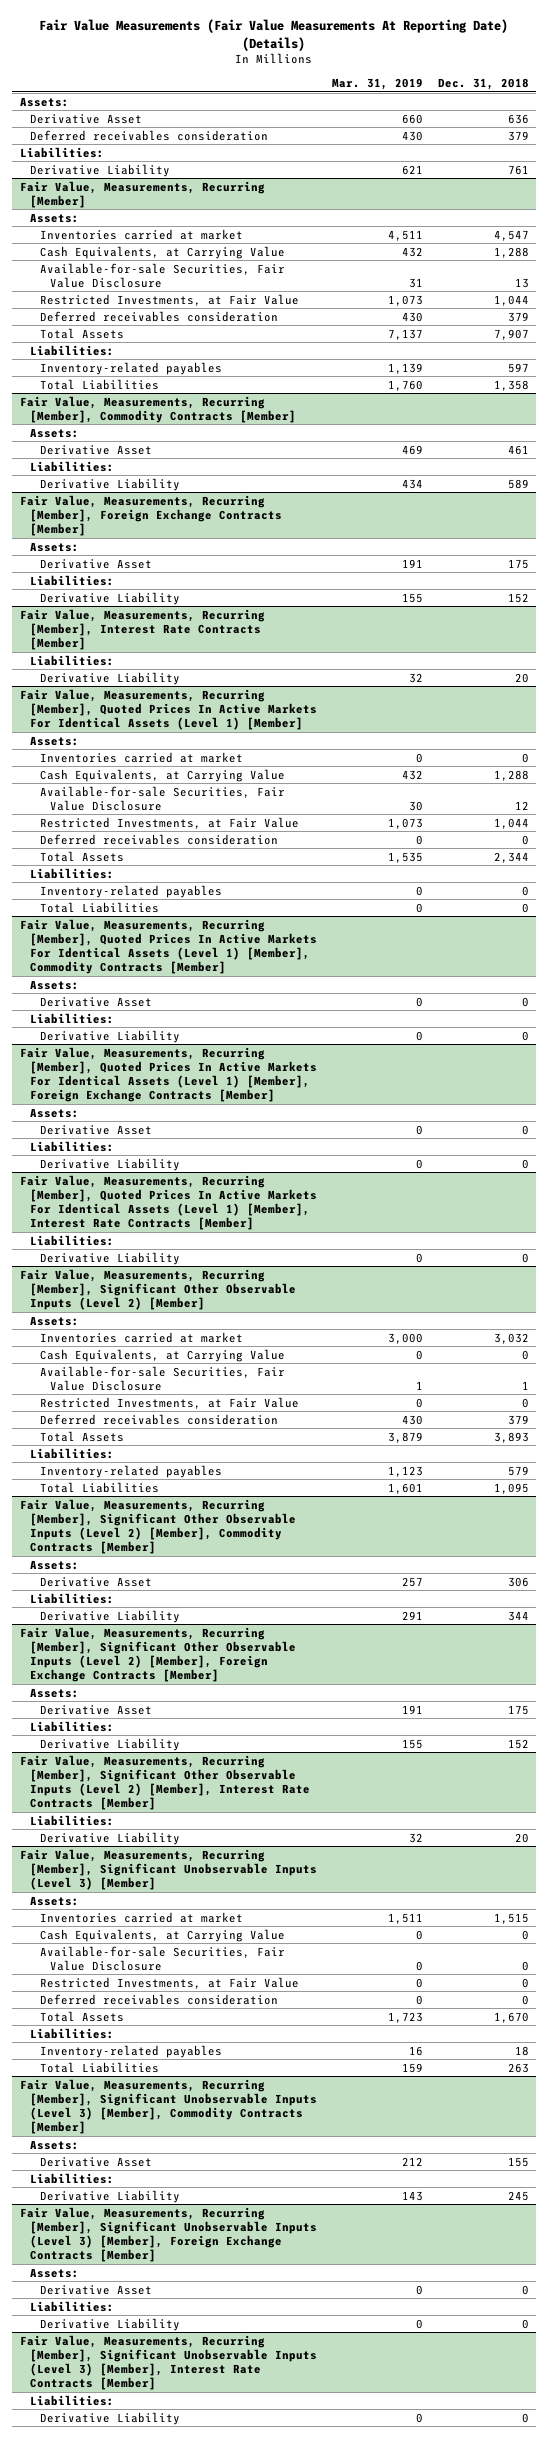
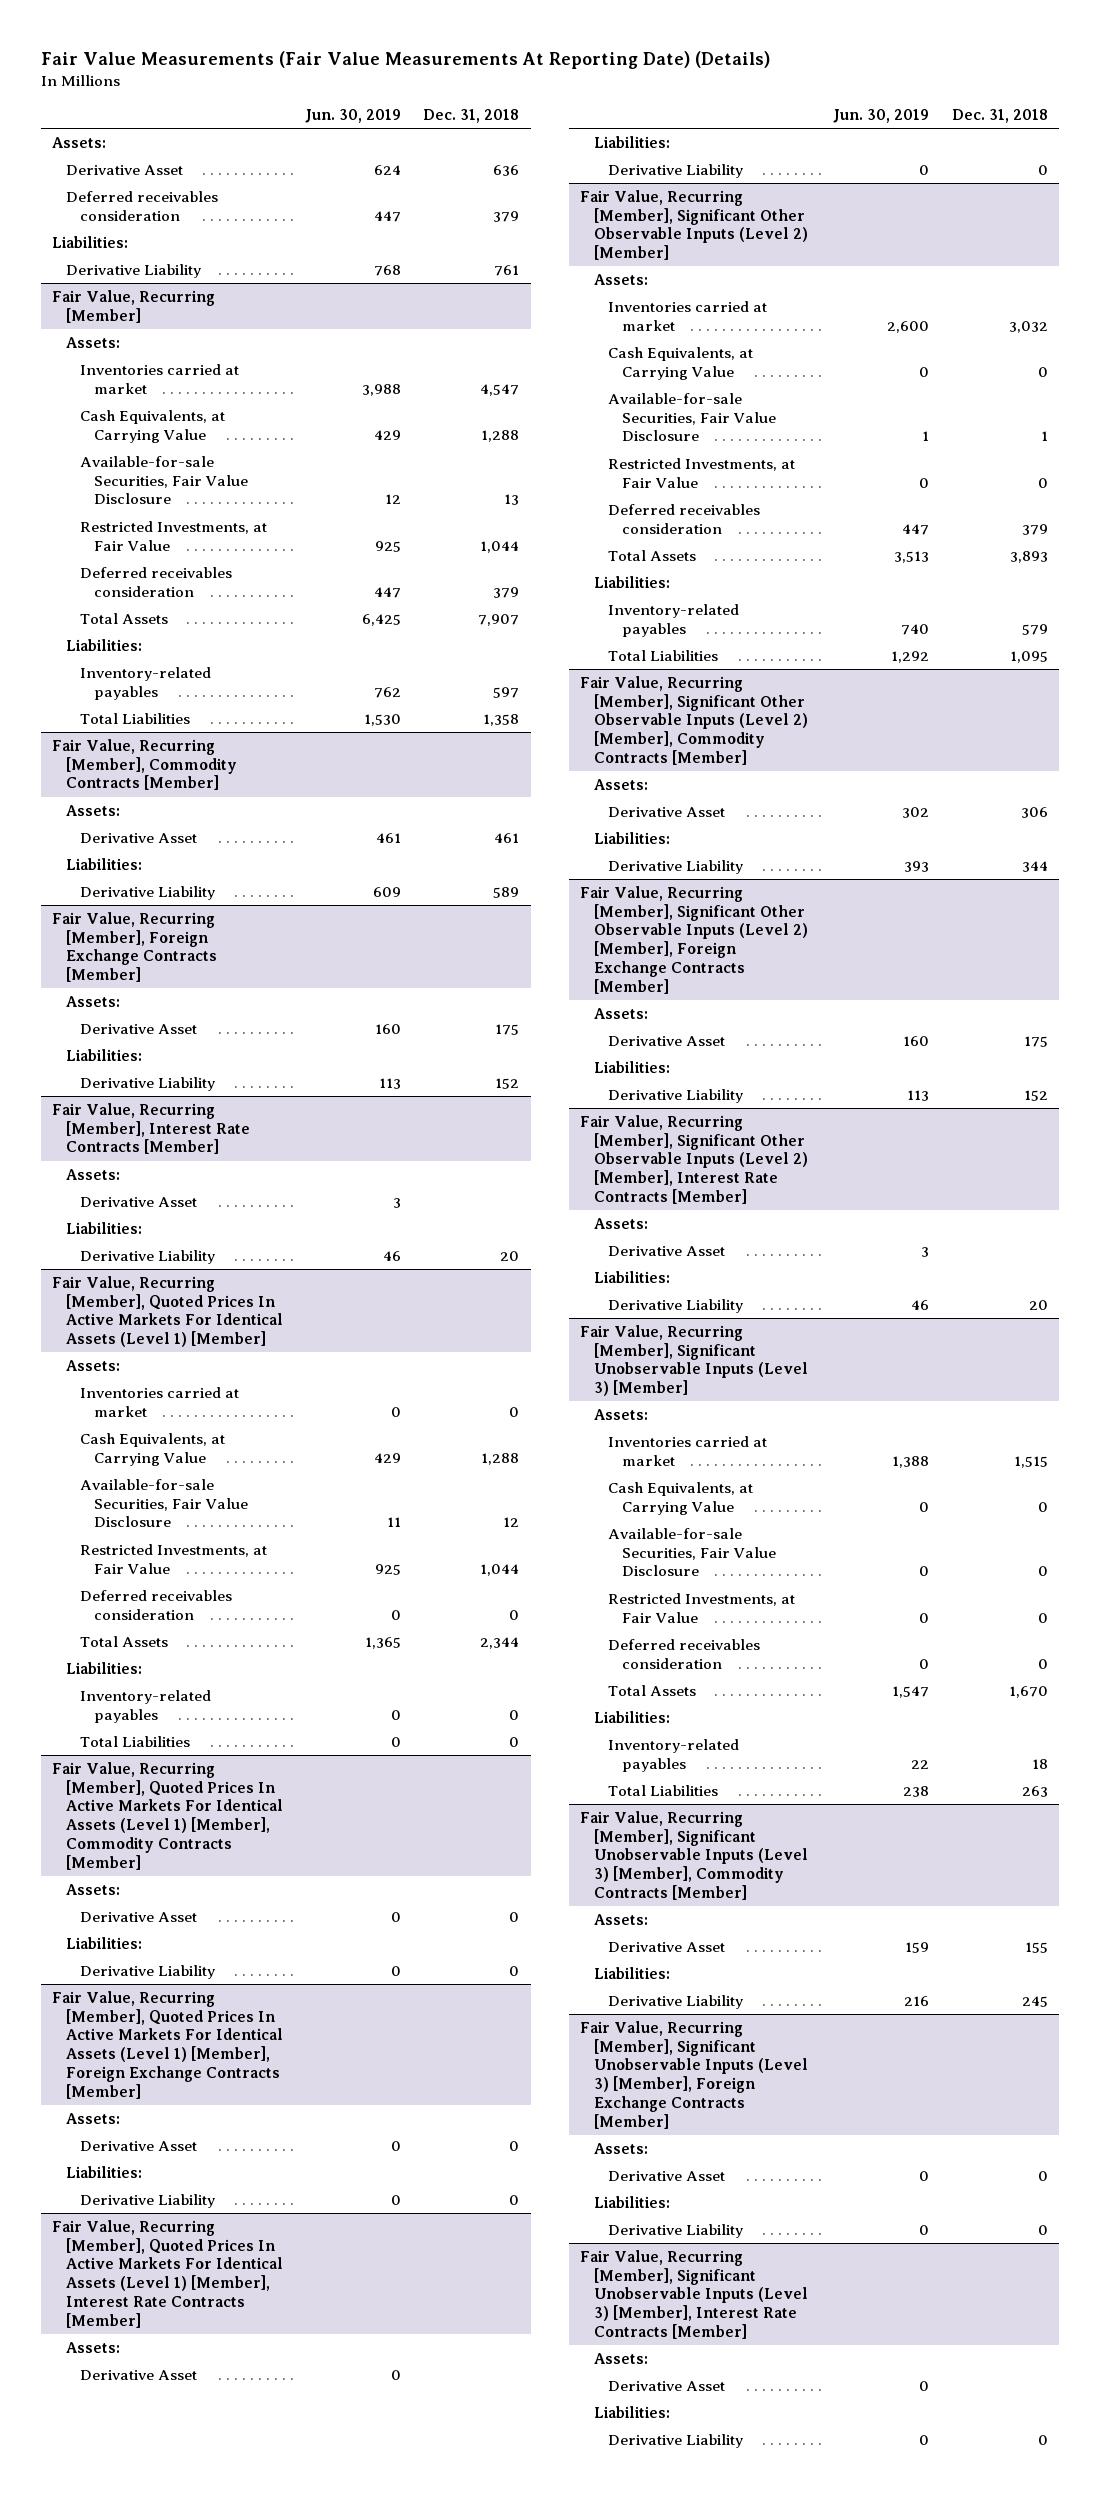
[331,78,423,91] Mar. 31, 2019 -> none
none -> [305,109,402,124] Jun. 30, 2019
[19,180,265,208] Fair Value, Measurements, Recurring [Member] -> [51,289,215,323] Fair Value, Recurring [Member]
[19,395,296,423] Fair Value, Measurements, Recurring [Member], Commodity Contracts [Member] -> [51,738,237,791] Fair Value, Recurring [Member], Commodity Contracts [Member]
[19,494,282,537] Fair Value, Measurements, Recurring [Member], Foreign Exchange Contracts [Member] -> [51,911,217,983] Fair Value, Recurring [Member], Foreign Exchange Contracts [Member]
[19,608,265,651] Fair Value, Measurements, Recurring [Member], Interest Rate Contracts [Member] -> [51,1102,250,1155] Fair Value, Recurring [Member], Interest Rate Contracts [Member]
none -> [65,1168,120,1180] Assets:
none -> [79,1196,197,1207] Derivative Asset
[19,688,317,731] Fair Value, Measurements, Recurring [Member], Quoted Prices In Active Markets For Identical Assets (Level 1) [Member] -> [51,1275,283,1348] Fair Value, Recurring [Member], Quoted Prices In Active Markets For Identical Assets (Level 1) [Member]
[19,918,317,975] Fair Value, Measurements, Recurring [Member], Quoted Prices In Active Markets For Identical Assets (Level 1) [Member], Commodity Contracts [Member] -> [51,1761,283,1870] Fair Value, Recurring [Member], Quoted Prices In Active Markets For Identical Assets (Level 1) [Member], Commodity Contracts [Member]
[19,1046,317,1103] Fair Value, Measurements, Recurring [Member], Quoted Prices In Active Markets For Identical Assets (Level 1) [Member], Foreign Exchange Contracts [Member] -> [51,1990,283,2099] Fair Value, Recurring [Member], Quoted Prices In Active Markets For Identical Assets (Level 1) [Member], Foreign Exchange Contracts [Member]
[19,1174,317,1231] Fair Value, Measurements, Recurring [Member], Quoted Prices In Active Markets For Identical Assets (Level 1) [Member], Interest Rate Contracts [Member] -> [51,2219,283,2328] Fair Value, Recurring [Member], Quoted Prices In Active Markets For Identical Assets (Level 1) [Member], Interest Rate Contracts [Member]
none -> [65,2341,120,2353] Assets:
none -> [79,2369,197,2380] Derivative Asset
[19,1268,296,1311] Fair Value, Measurements, Recurring [Member], Significant Other Observable Inputs (Level 2) [Member] -> [580,189,809,261] Fair Value, Recurring [Member], Significant Other Observable Inputs (Level 2) [Member]
[19,1498,296,1555] Fair Value, Measurements, Recurring [Member], Significant Other Observable Inputs (Level 2) [Member], Commodity Contracts [Member] -> [580,675,809,765] Fair Value, Recurring [Member], Significant Other Observable Inputs (Level 2) [Member], Commodity Contracts [Member]
[19,1626,296,1683] Fair Value, Measurements, Recurring [Member], Significant Other Observable Inputs (Level 2) [Member], Foreign Exchange Contracts [Member] -> [580,885,809,994] Fair Value, Recurring [Member], Significant Other Observable Inputs (Level 2) [Member], Foreign Exchange Contracts [Member]
[19,1754,310,1811] Fair Value, Measurements, Recurring [Member], Significant Other Observable Inputs (Level 2) [Member], Interest Rate Contracts [Member] -> [580,1114,809,1204] Fair Value, Recurring [Member], Significant Other Observable Inputs (Level 2) [Member], Interest Rate Contracts [Member]
none -> [594,1217,649,1229] Assets:
none -> [608,1245,726,1256] Derivative Asset
[19,1848,317,1891] Fair Value, Measurements, Recurring [Member], Significant Unobservable Inputs (Level 3) [Member] -> [580,1324,809,1397] Fair Value, Recurring [Member], Significant Unobservable Inputs (Level 3) [Member]
[19,2078,317,2135] Fair Value, Measurements, Recurring [Member], Significant Unobservable Inputs (Level 3) [Member], Commodity Contracts [Member] -> [580,1810,809,1900] Fair Value, Recurring [Member], Significant Unobservable Inputs (Level 3) [Member], Commodity Contracts [Member]
[19,2206,317,2263] Fair Value, Measurements, Recurring [Member], Significant Unobservable Inputs (Level 3) [Member], Foreign Exchange Contracts [Member] -> [580,2020,809,2129] Fair Value, Recurring [Member], Significant Unobservable Inputs (Level 3) [Member], Foreign Exchange Contracts [Member]
[19,2334,317,2391] Fair Value, Measurements, Recurring [Member], Significant Unobservable Inputs (Level 3) [Member], Interest Rate Contracts [Member] -> [580,2249,809,2339] Fair Value, Recurring [Member], Significant Unobservable Inputs (Level 3) [Member], Interest Rate Contracts [Member]
none -> [594,2352,649,2364] Assets:
none -> [608,2380,726,2391] Derivative Asset

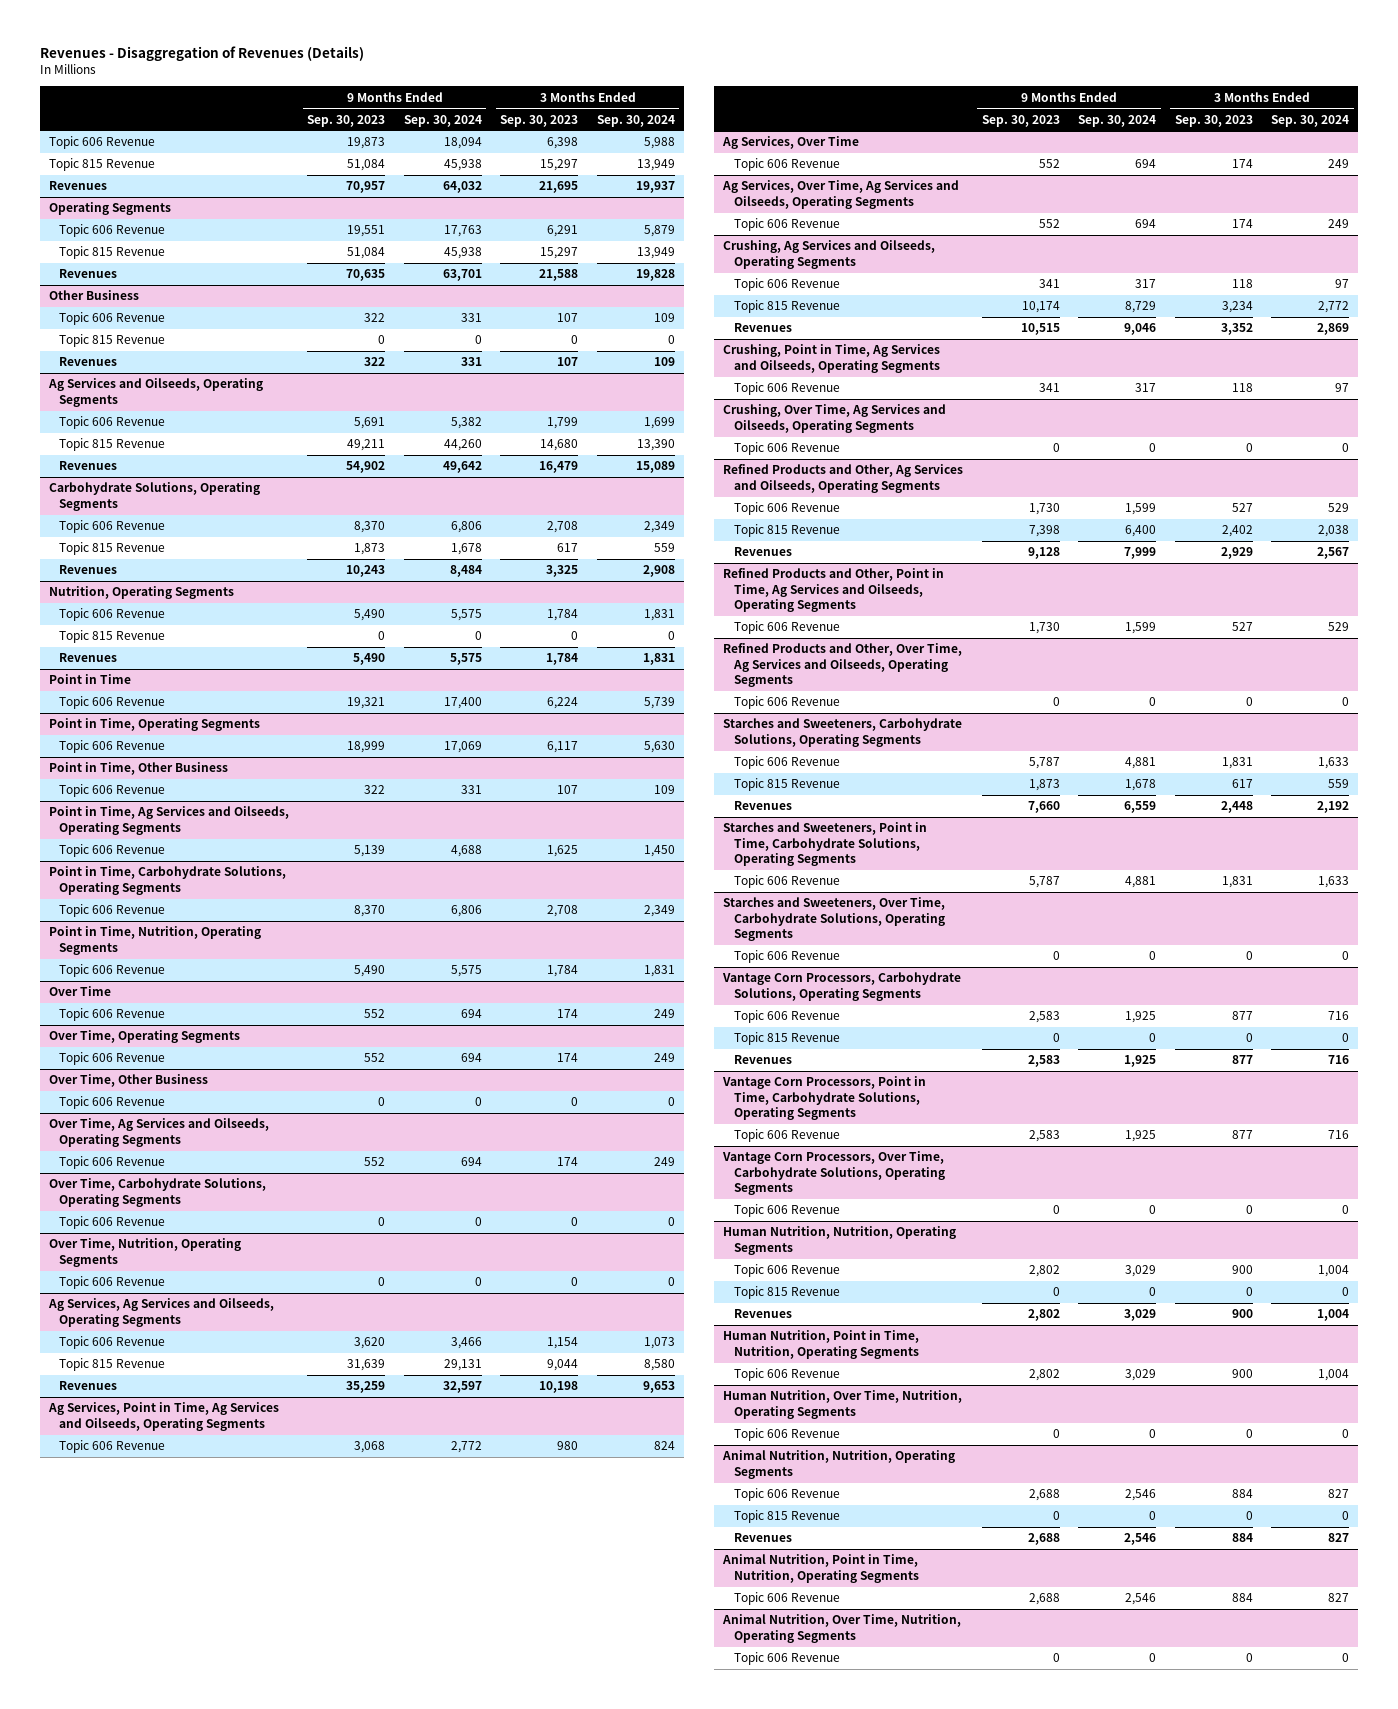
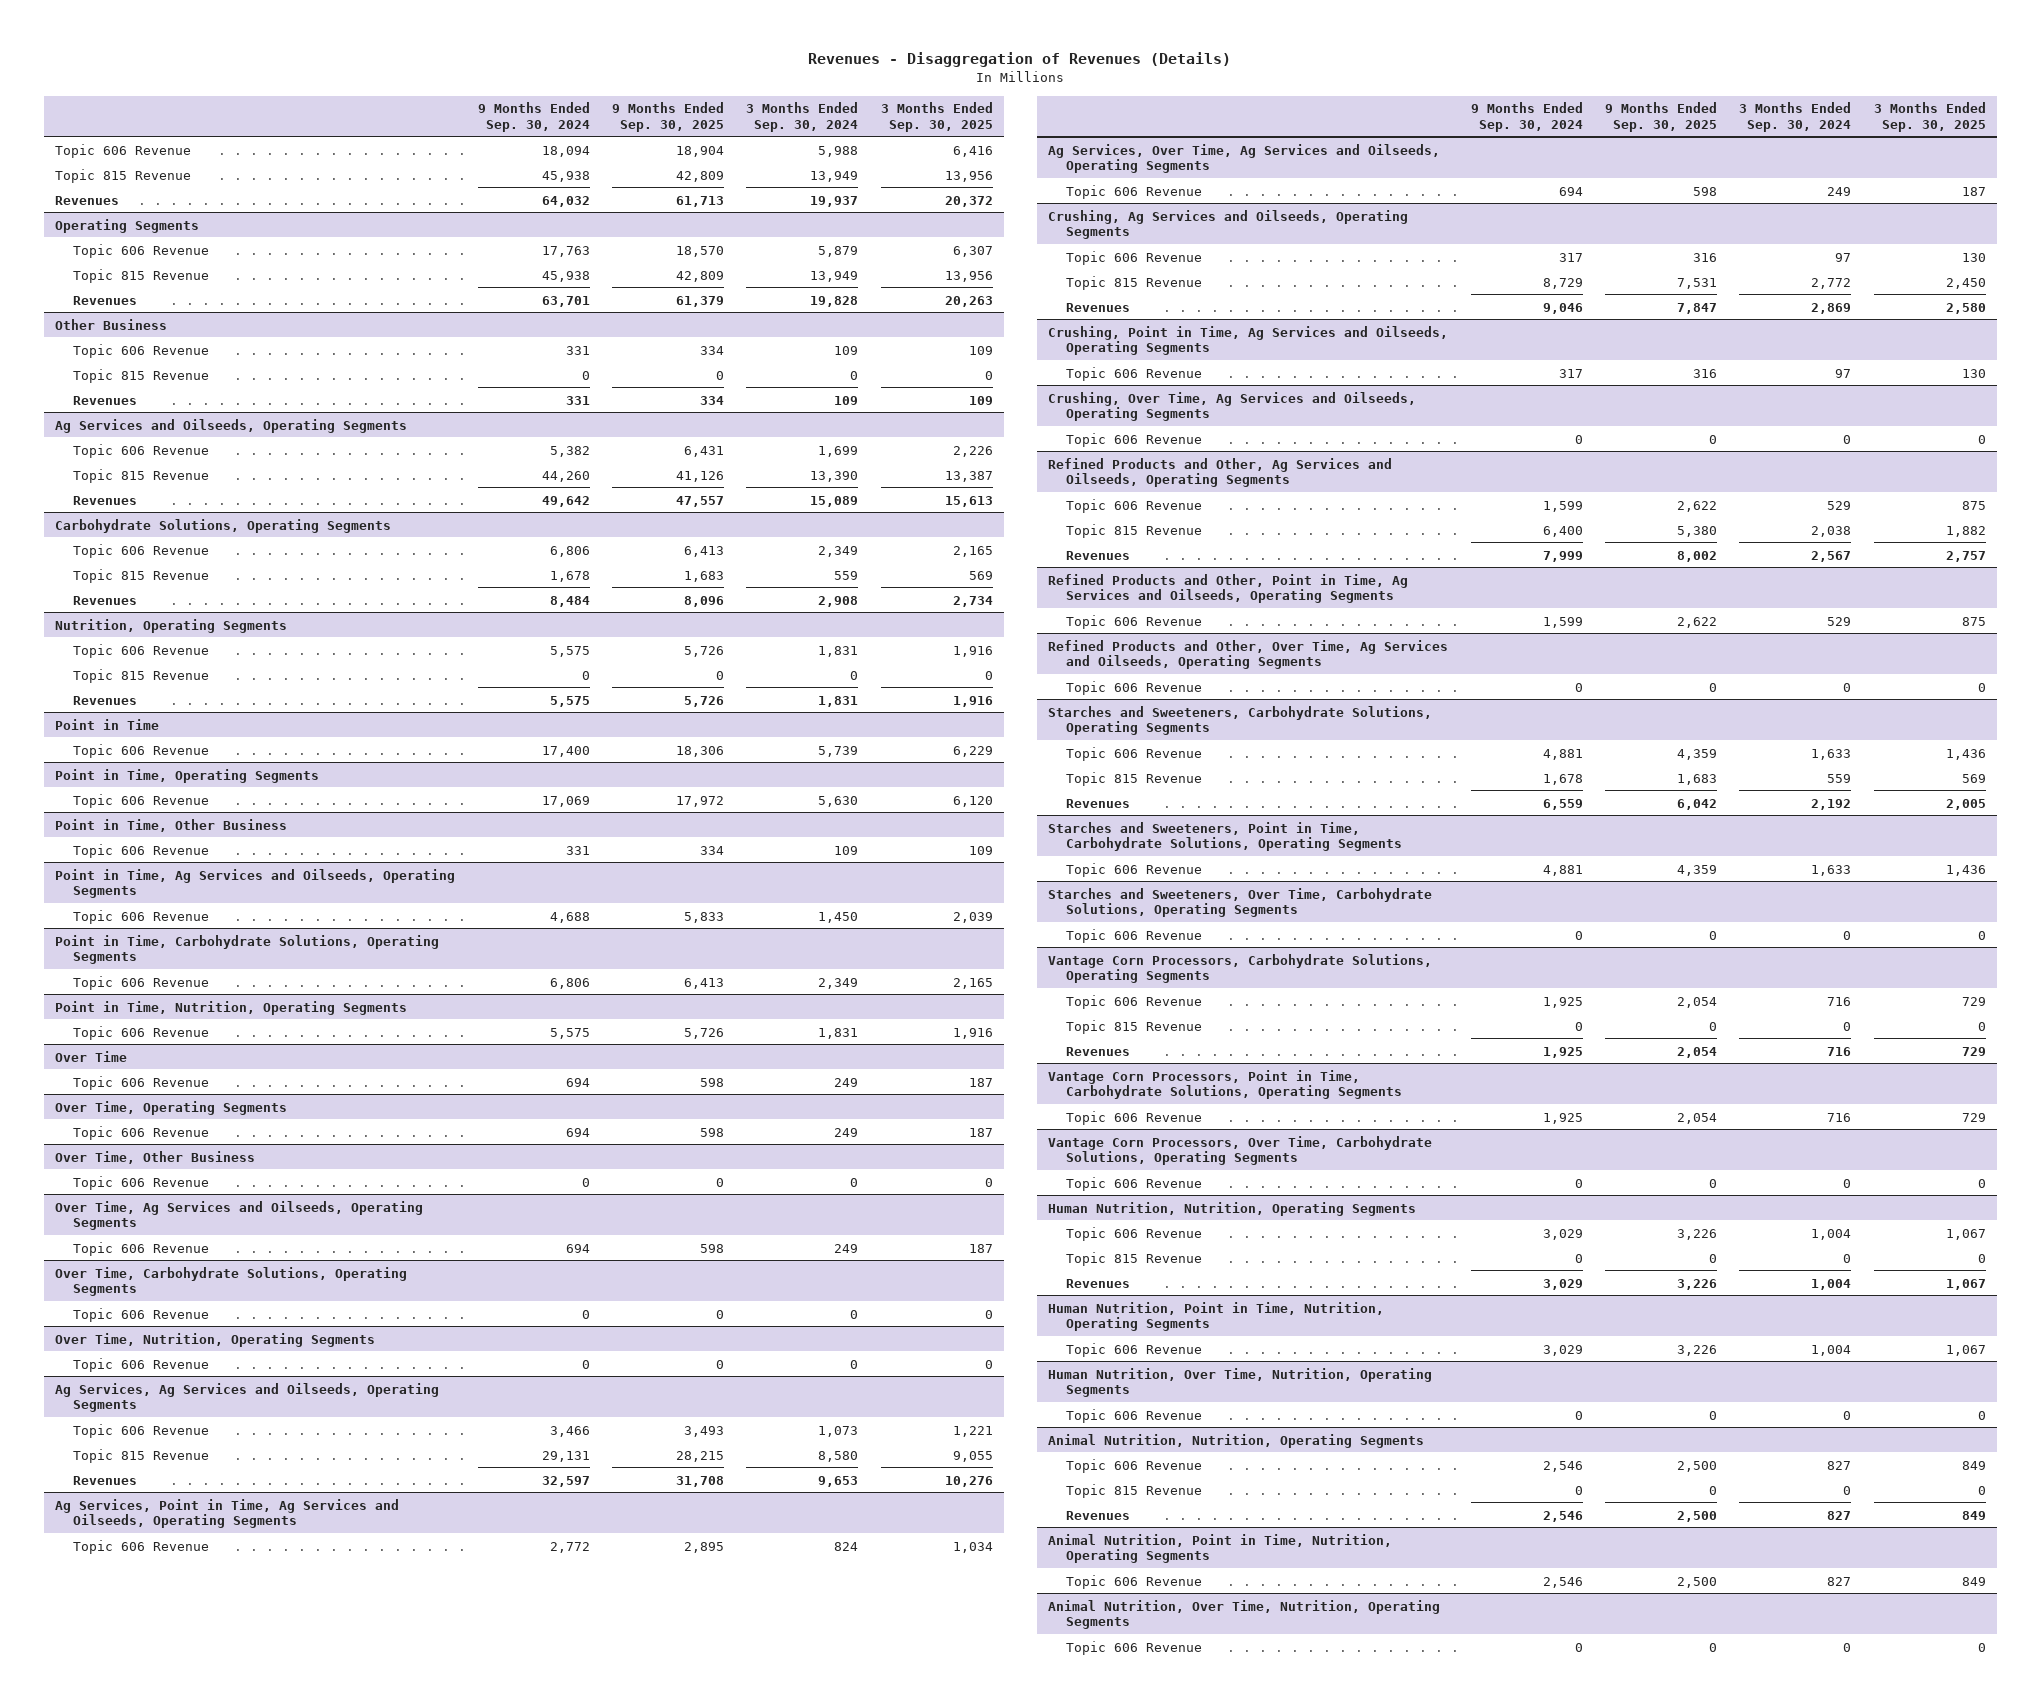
[307,114,386,127] Sep. 30, 2023 -> none
[500,114,579,127] Sep. 30, 2023 -> none
none -> [611,102,724,132] 9 Months Ended Sep. 30, 2025
none -> [880,102,993,132] 3 Months Ended Sep. 30, 2025
[722,136,860,150] Ag Services, Over Time -> none
[733,158,840,172] Topic 606 Revenue -> none

